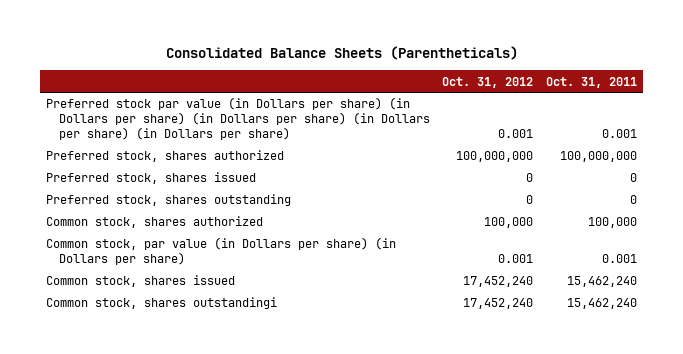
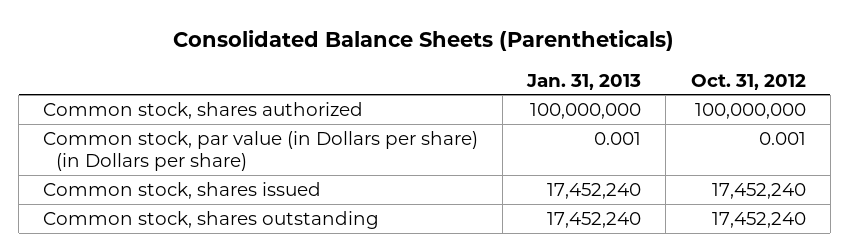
[545,76,637,88] Oct. 31, 2011 -> none
none -> [526,73,642,90] Jan. 31, 2013
[46,97,430,141] Preferred stock par value (in Dollars per share) (in Dollars per share) (in Dollars per share) (in Dollars per share) (in Dollars per share) -> none
[46,150,285,163] Preferred stock, shares authorized -> none
[46,172,257,185] Preferred stock, shares issued -> none
[46,194,292,207] Preferred stock, shares outstanding -> none
[484,217,534,229] 100,000 -> [694,102,806,119] 100,000,000
[46,297,278,310] Common stock, shares outstandingi -> [43,210,380,229] Common stock, shares outstanding

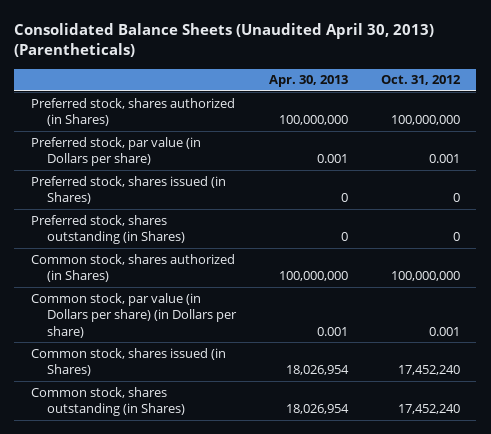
[173,30,675,52] Consolidated Balance Sheets (Parentheticals) -> [14,22,435,58] Consolidated Balance Sheets (Unaudited April 30, 2013) (Parentheticals)
[526,73,642,90] Jan. 31, 2013 -> none
none -> [269,75,349,88] Apr. 30, 2013
none -> [30,97,235,127] Preferred stock, shares authorized (in Shares)
none -> [30,136,201,167] Preferred stock, par value (in Dollars per share)
none -> [30,175,226,205] Preferred stock, shares issued (in Shares)
none -> [30,214,186,245] Preferred stock, shares outstanding (in Shares)
[43,101,364,119] Common stock, shares authorized -> [30,253,235,283] Common stock, shares authorized (in Shares)
[43,181,322,199] Common stock, shares issued -> [30,347,226,377] Common stock, shares issued (in Shares)
[43,210,380,229] Common stock, shares outstanding -> [30,386,186,417] Common stock, shares outstanding (in Shares)

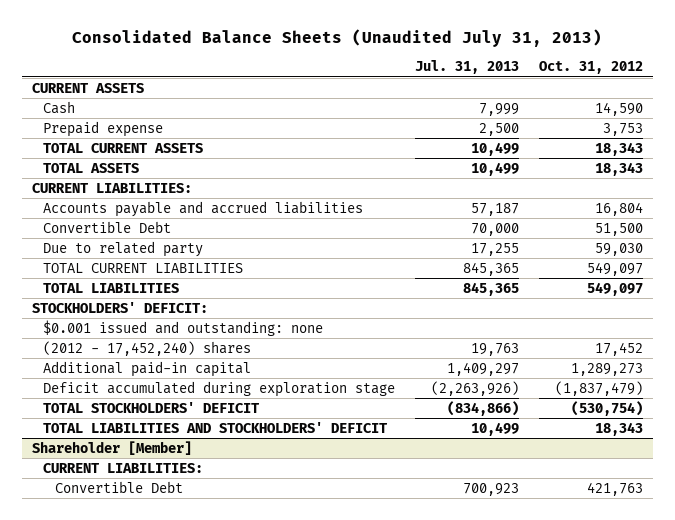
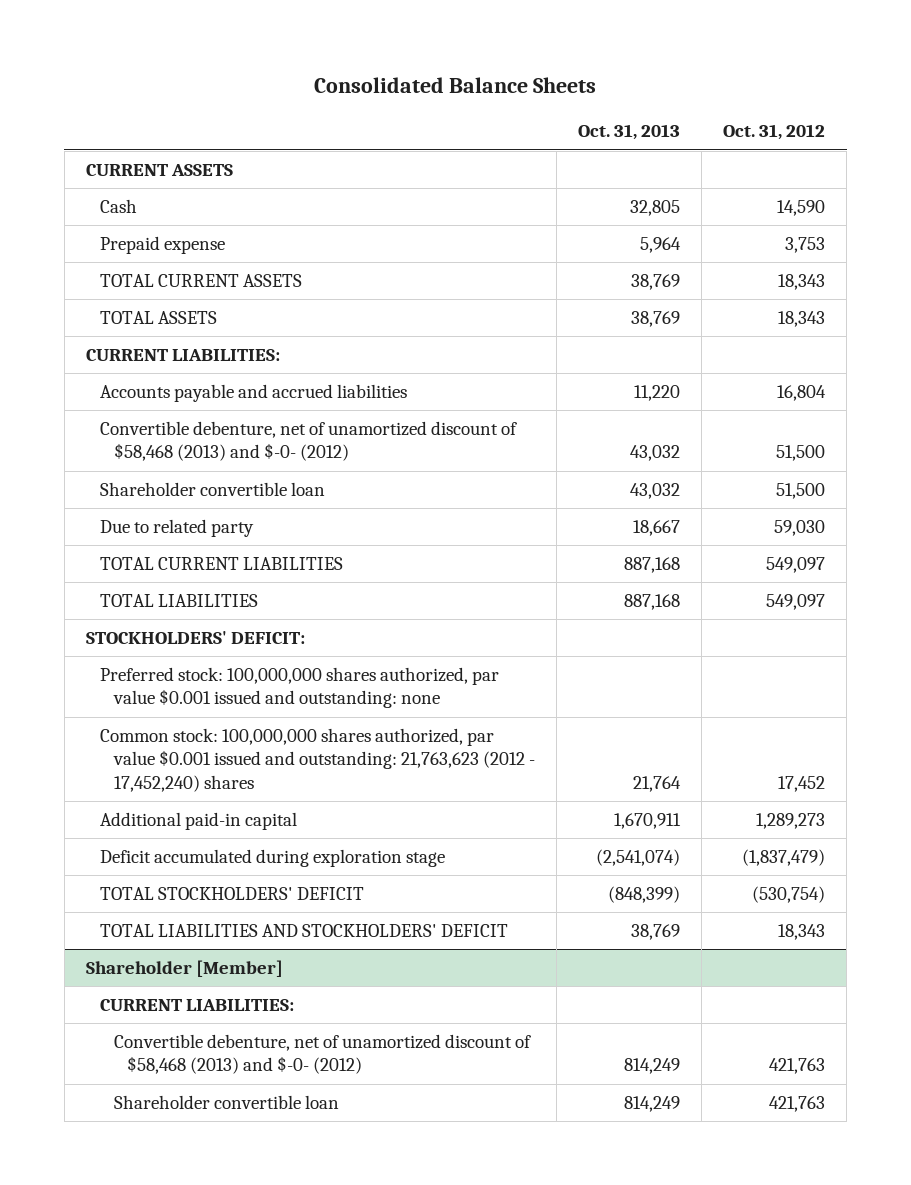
[72,28,603,47] Consolidated Balance Sheets (Unaudited July 31, 2013) -> [314,77,597,94] Consolidated Balance Sheets
[415,60,520,75] Jul. 31, 2013 -> none
none -> [577,124,680,141] Oct. 31, 2013
[43,220,172,233] Convertible Debt -> [99,421,517,462] Convertible debenture, net of unamortized discount of $58,468 (2013) and $-0- (2012)
none -> [99,482,325,497] Shareholder convertible loan
[43,319,324,336] $0.001 issued and outstanding: none -> [99,667,499,709] Preferred stock: 100,000,000 shares authorized, par value $0.001 issued and outstanding: none
[43,340,252,356] (2012 - 17,452,240) shares -> [99,728,535,792] Common stock: 100,000,000 shares authorized, par value $0.001 issued and outstanding: 21,763,623 (2012 - 17,452,240) shares
[55,480,184,493] Convertible Debt -> [113,1034,531,1075] Convertible debenture, net of unamortized discount of $58,468 (2013) and $-0- (2012)
none -> [113,1095,339,1110] Shareholder convertible loan

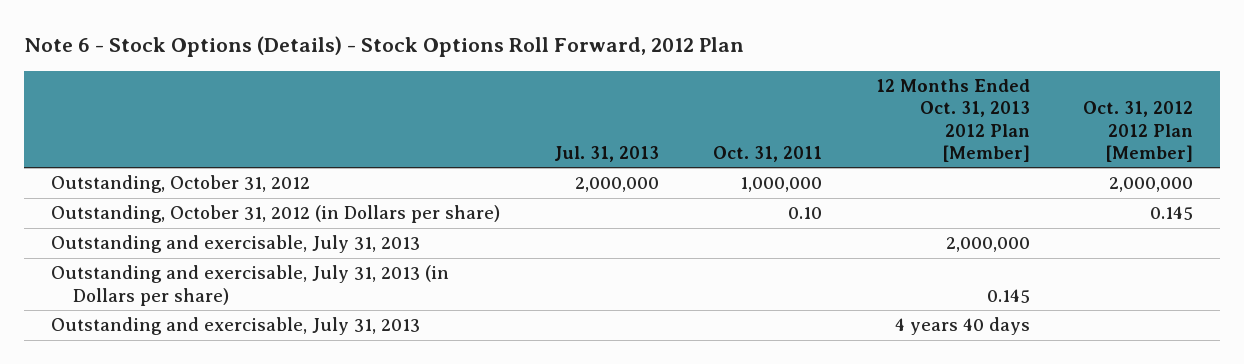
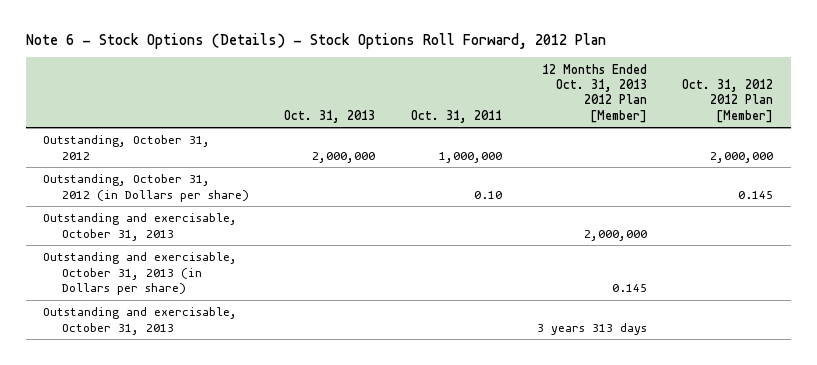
[553,145,659,162] Jul. 31, 2013 -> none
none -> [284,109,376,123] Oct. 31, 2013
[50,235,420,254] Outstanding and exercisable, July 31, 2013 -> [43,213,238,241] Outstanding and exercisable, October 31, 2013
[50,265,449,306] Outstanding and exercisable, July 31, 2013 (in Dollars per share) -> [43,252,238,295] Outstanding and exercisable, October 31, 2013 (in Dollars per share)
[50,317,420,336] Outstanding and exercisable, July 31, 2013 -> [43,307,238,335] Outstanding and exercisable, October 31, 2013
[894,317,1030,336] 4 years 40 days -> [536,322,647,335] 3 years 313 days

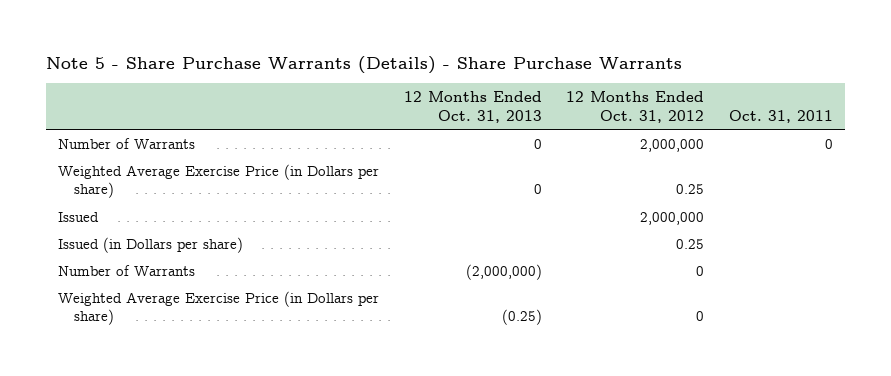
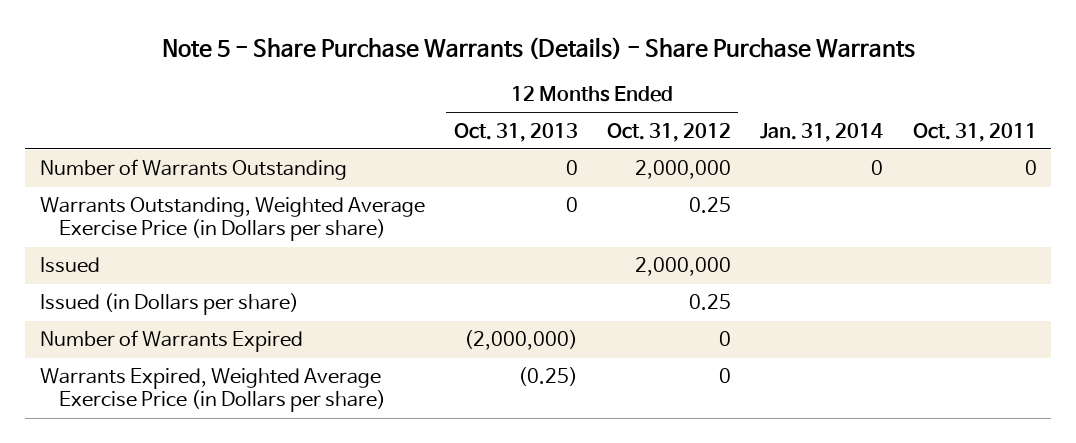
none -> [760,122,884,142] Jan. 31, 2014
[58,137,196,149] Number of Warrants -> [39,159,347,181] Number of Warrants Outstanding
[58,163,380,199] Weighted Average Exercise Price (in Dollars per share) -> [39,197,425,242] Warrants Outstanding, Weighted Average Exercise Price (in Dollars per share)
[58,264,196,276] Number of Warrants -> [39,330,303,353] Number of Warrants Expired
[58,290,380,326] Weighted Average Exercise Price (in Dollars per share) -> [39,368,386,413] Warrants Expired, Weighted Average Exercise Price (in Dollars per share)

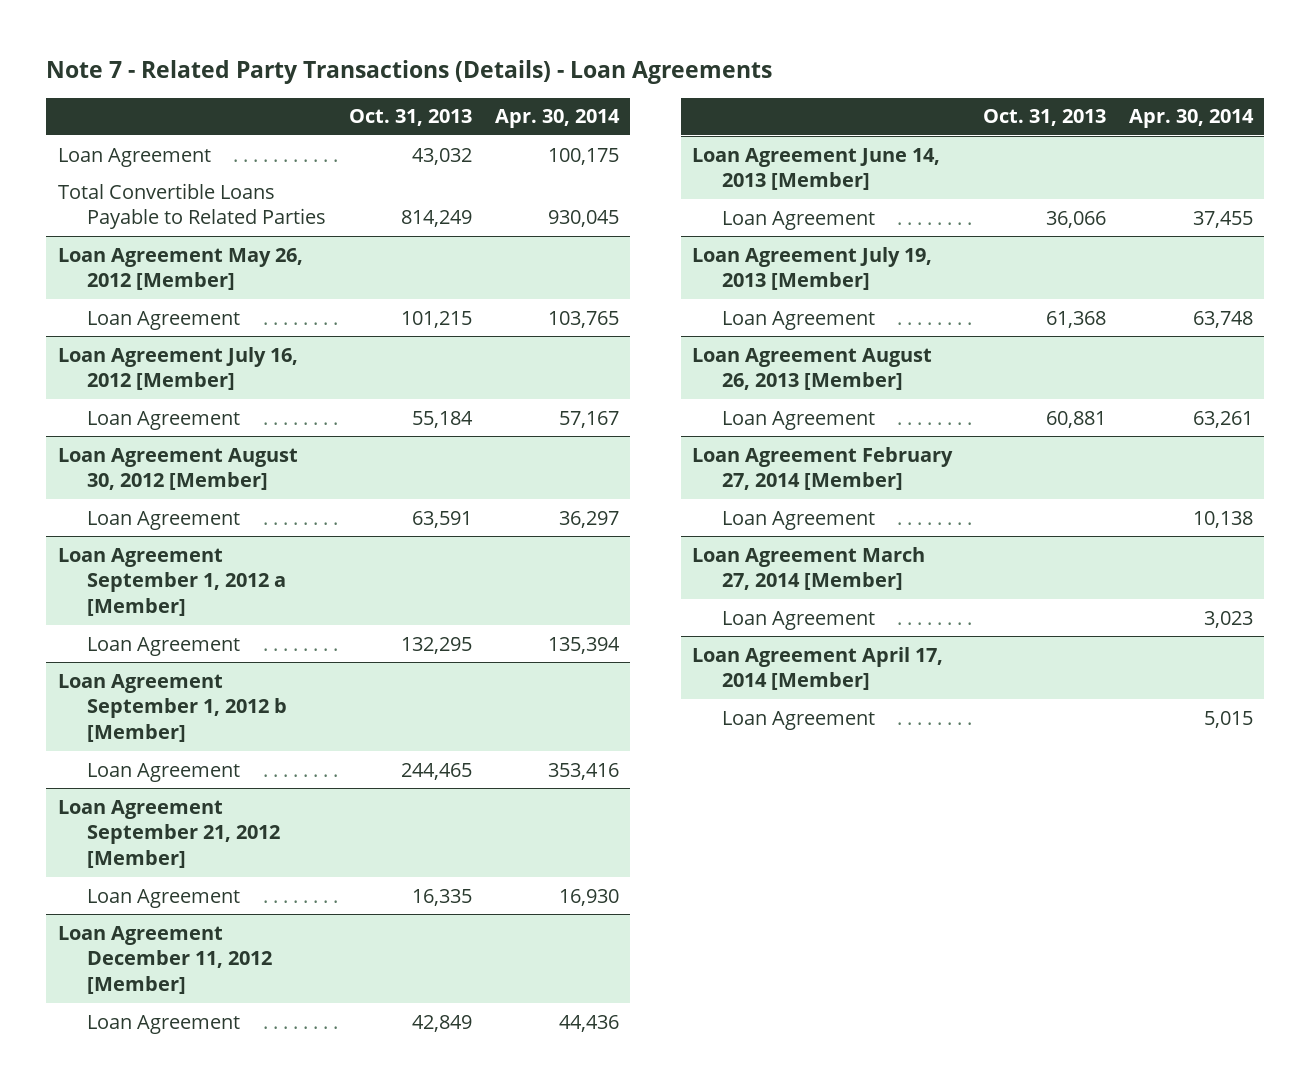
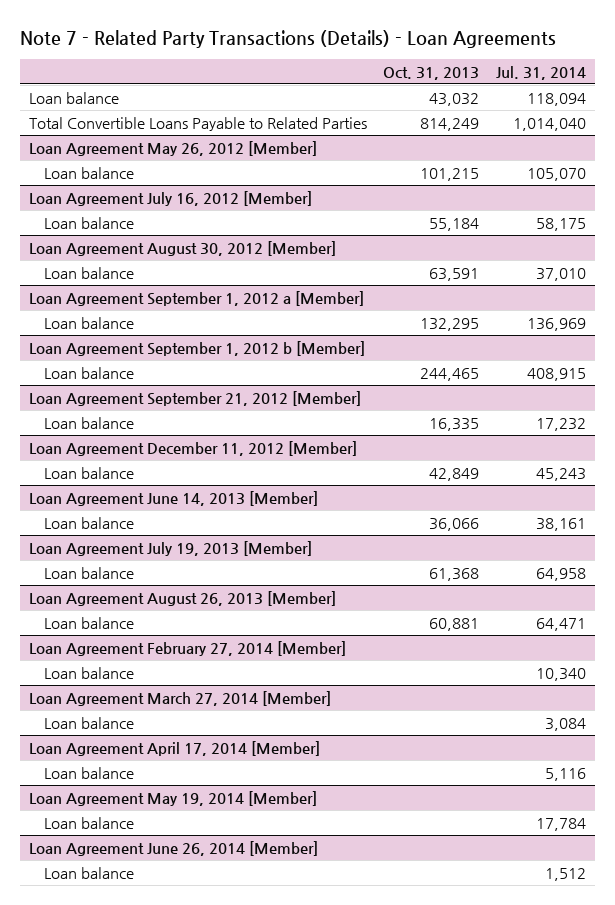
[494,109,620,129] Apr. 30, 2014 -> none
none -> [496,65,587,80] Jul. 31, 2014
[57,147,211,167] Loan Agreement -> [28,91,119,104] Loan balance
[87,310,241,330] Loan Agreement -> [44,166,135,179] Loan balance
[87,410,241,430] Loan Agreement -> [44,216,135,229] Loan balance
[87,510,241,530] Loan Agreement -> [44,266,135,279] Loan balance
[87,636,241,656] Loan Agreement -> [44,316,135,329] Loan balance
[87,762,241,782] Loan Agreement -> [44,366,135,379] Loan balance
[87,888,241,908] Loan Agreement -> [44,416,135,429] Loan balance
[87,1014,241,1034] Loan Agreement -> [44,466,135,479] Loan balance
[721,210,875,230] Loan Agreement -> [44,516,135,529] Loan balance
[721,310,875,330] Loan Agreement -> [44,566,135,579] Loan balance
[721,410,875,430] Loan Agreement -> [44,616,135,629] Loan balance
[721,510,875,530] Loan Agreement -> [44,666,135,679] Loan balance
[721,610,875,630] Loan Agreement -> [44,716,135,729] Loan balance
[721,710,875,730] Loan Agreement -> [44,766,135,779] Loan balance
none -> [28,790,317,806] Loan Agreement May 19, 2014 [Member]
none -> [44,816,135,829] Loan balance
none -> [28,840,318,856] Loan Agreement June 26, 2014 [Member]
none -> [44,866,135,879] Loan balance

